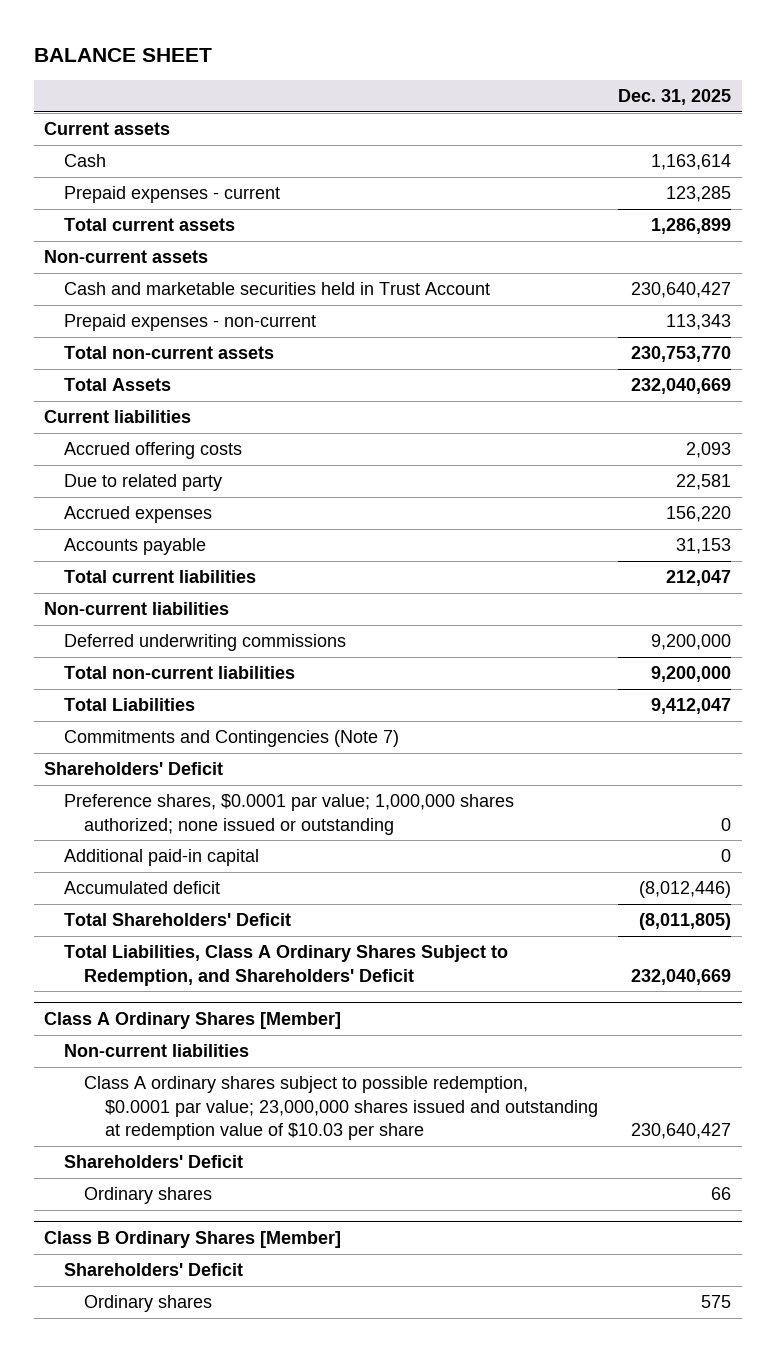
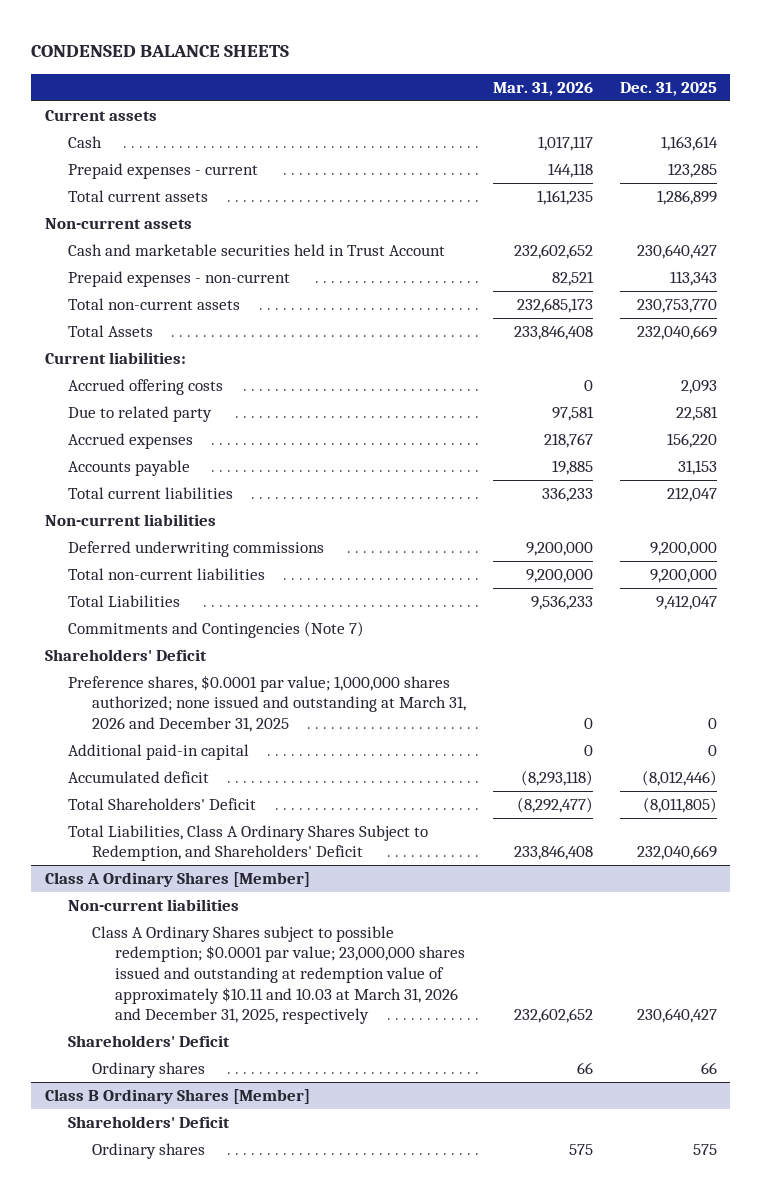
[33,47,212,62] BALANCE SHEET -> [31,45,290,58] CONDENSED BALANCE SHEETS
none -> [492,82,593,97] Mar. 31, 2026
[44,410,192,424] Current liabilities -> [44,351,186,364] Current liabilities:
[64,794,515,835] Preference shares, $0.0001 par value; 1,000,000 shares authorized; none issued or outstanding -> [68,674,466,733] Preference shares, $0.0001 par value; 1,000,000 shares authorized; none issued and outstanding at March 31, 2026 and December 31, 2025
[84,1076,598,1140] Class A ordinary shares subject to possible redemption, $0.0001 par value; 23,000,000 shares issued and outstanding at redemption value of $10.03 per share -> [91,925,466,1025] Class A Ordinary Shares subject to possible redemption; $0.0001 par value; 23,000,000 shares issued and outstanding at redemption value of approximately $10.11 and 10.03 at March 31, 2026 and December 31, 2025, respectively

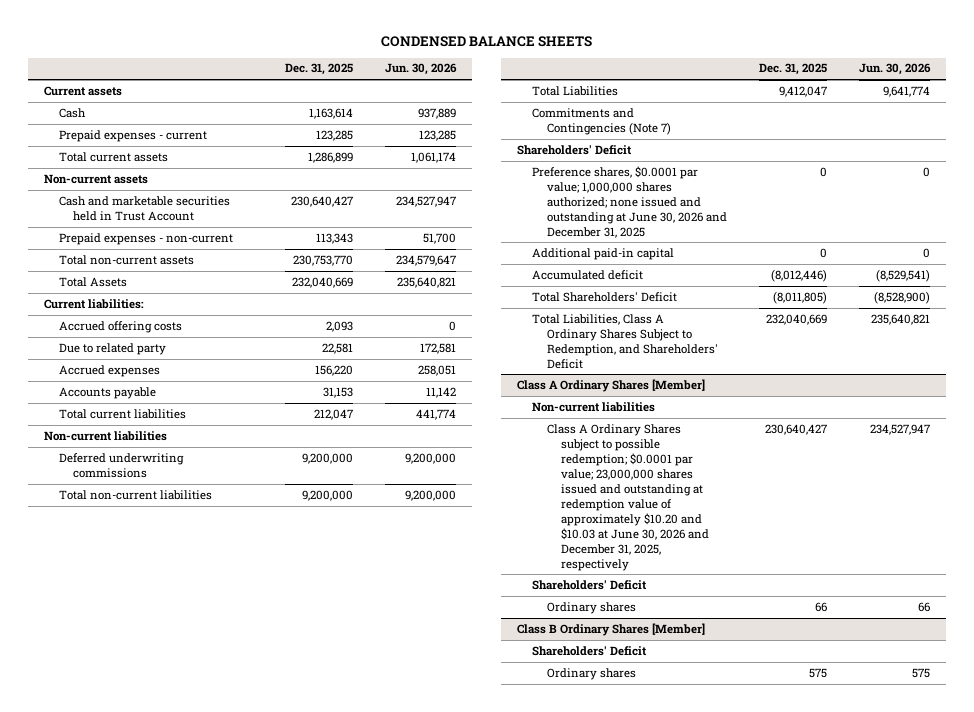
[492,82,593,97] Mar. 31, 2026 -> none
none -> [385,63,458,76] Jun. 30, 2026
[68,674,466,733] Preference shares, $0.0001 par value; 1,000,000 shares authorized; none issued and outstanding at March 31, 2026 and December 31, 2025 -> [532,165,727,238] Preference shares, $0.0001 par value; 1,000,000 shares authorized; none issued and outstanding at June 30, 2026 and December 31, 2025
[91,925,466,1025] Class A Ordinary Shares subject to possible redemption; $0.0001 par value; 23,000,000 shares issued and outstanding at redemption value of approximately $10.11 and 10.03 at March 31, 2026 and December 31, 2025, respectively -> [546,423,710,571] Class A Ordinary Shares subject to possible redemption; $0.0001 par value; 23,000,000 shares issued and outstanding at redemption value of approximately $10.20 and $10.03 at June 30, 2026 and December 31, 2025, respectively

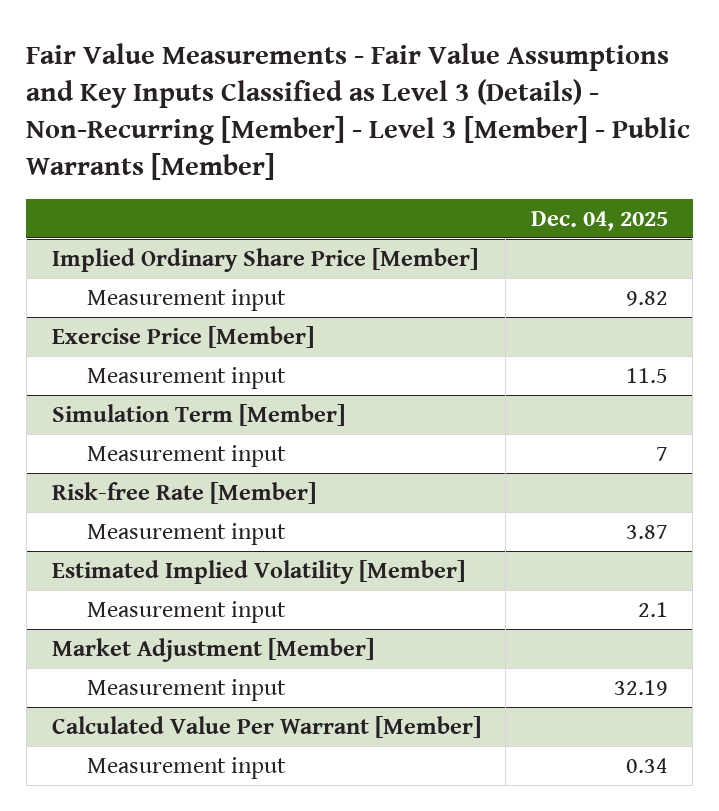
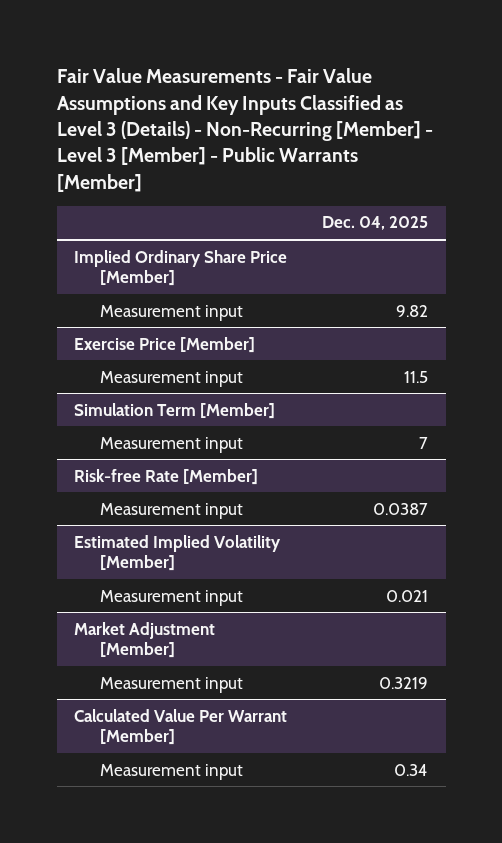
[625,524,668,539] 3.87 -> [373,502,429,515] 0.0387
[637,601,668,617] 2.1 -> [386,589,429,602] 0.021
[613,679,668,696] 32.19 -> [379,676,429,689] 0.3219

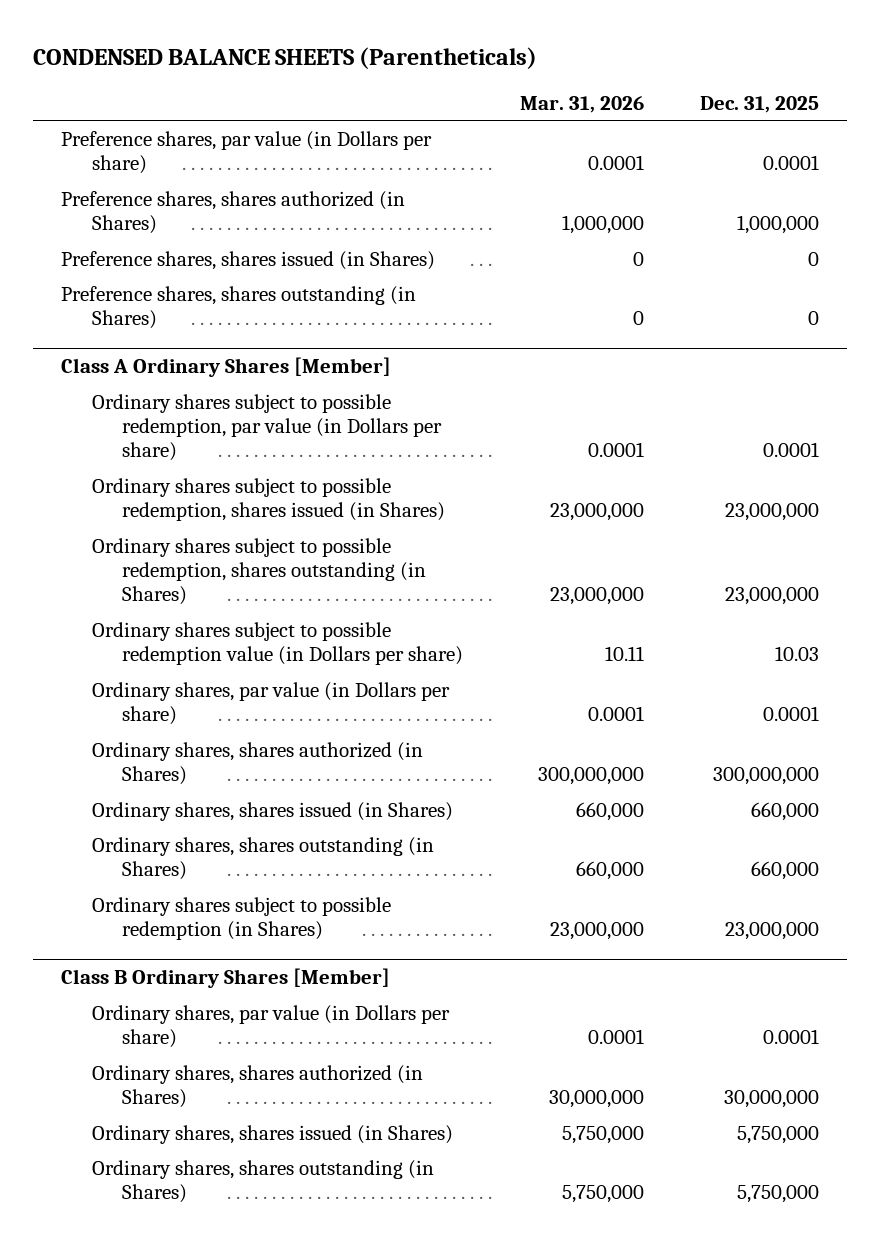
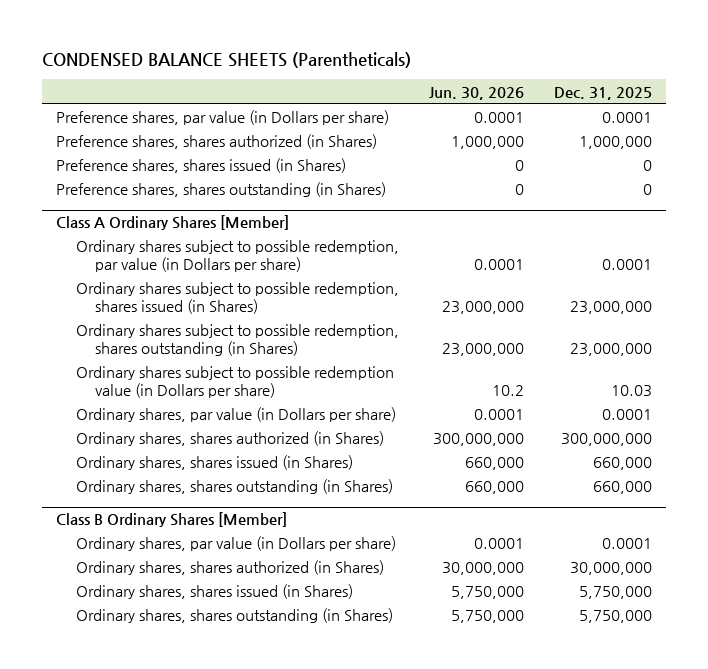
[519,95,644,113] Mar. 31, 2026 -> none
none -> [428,86,524,100] Jun. 30, 2026
[91,896,391,940] Ordinary shares subject to possible redemption (in Shares) -> none

